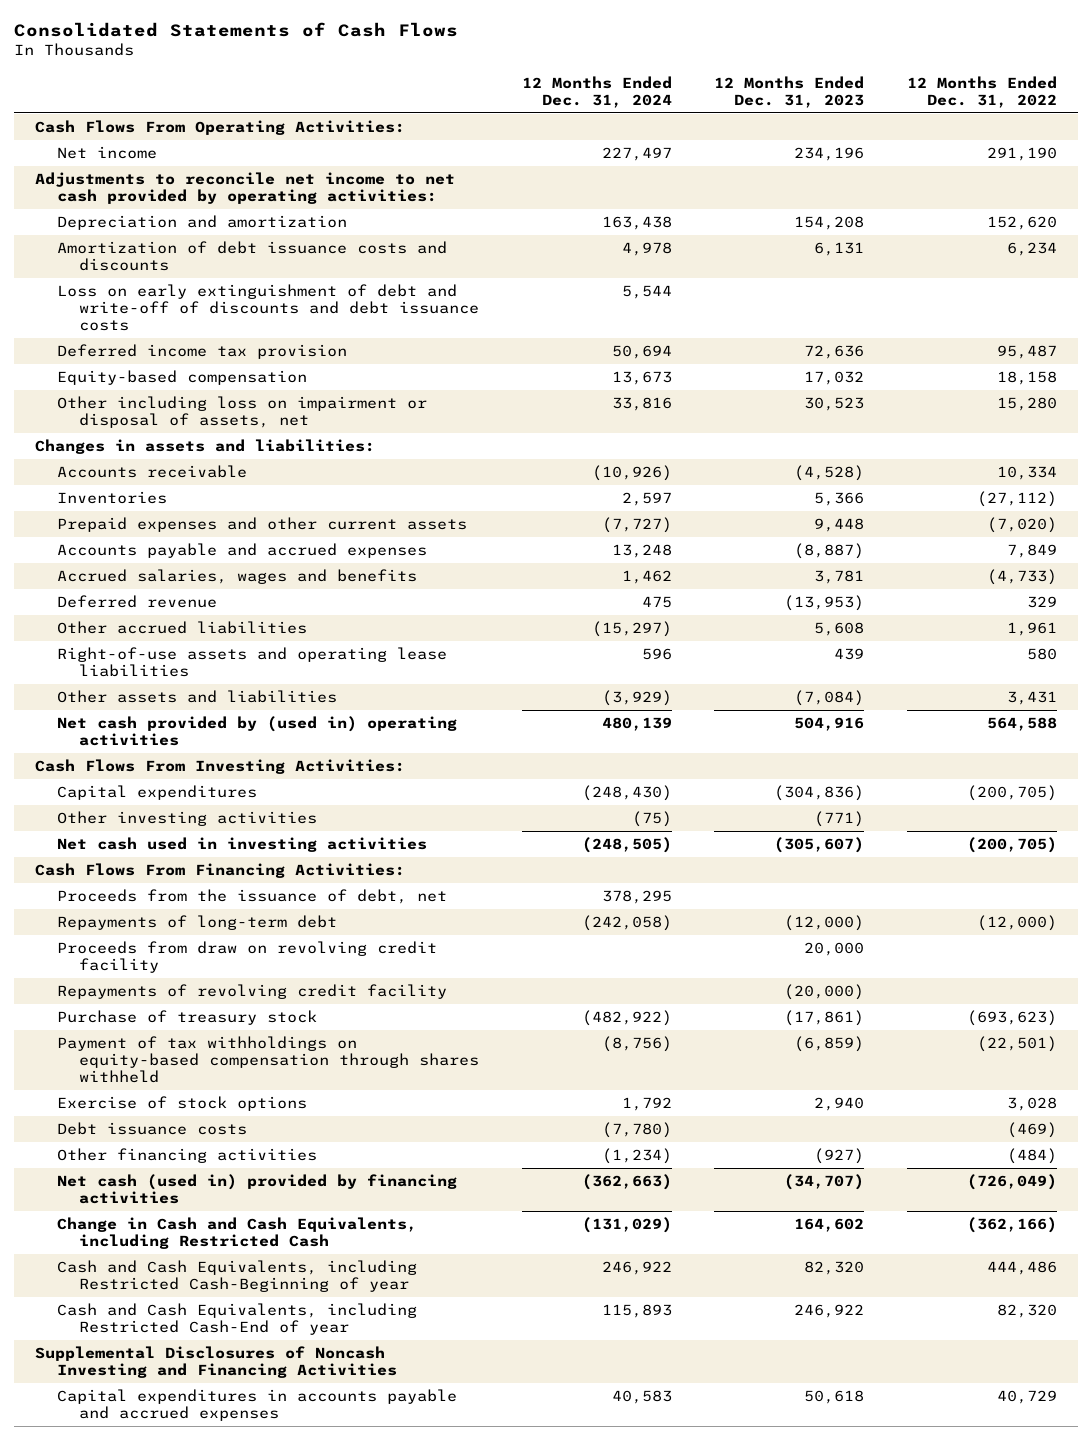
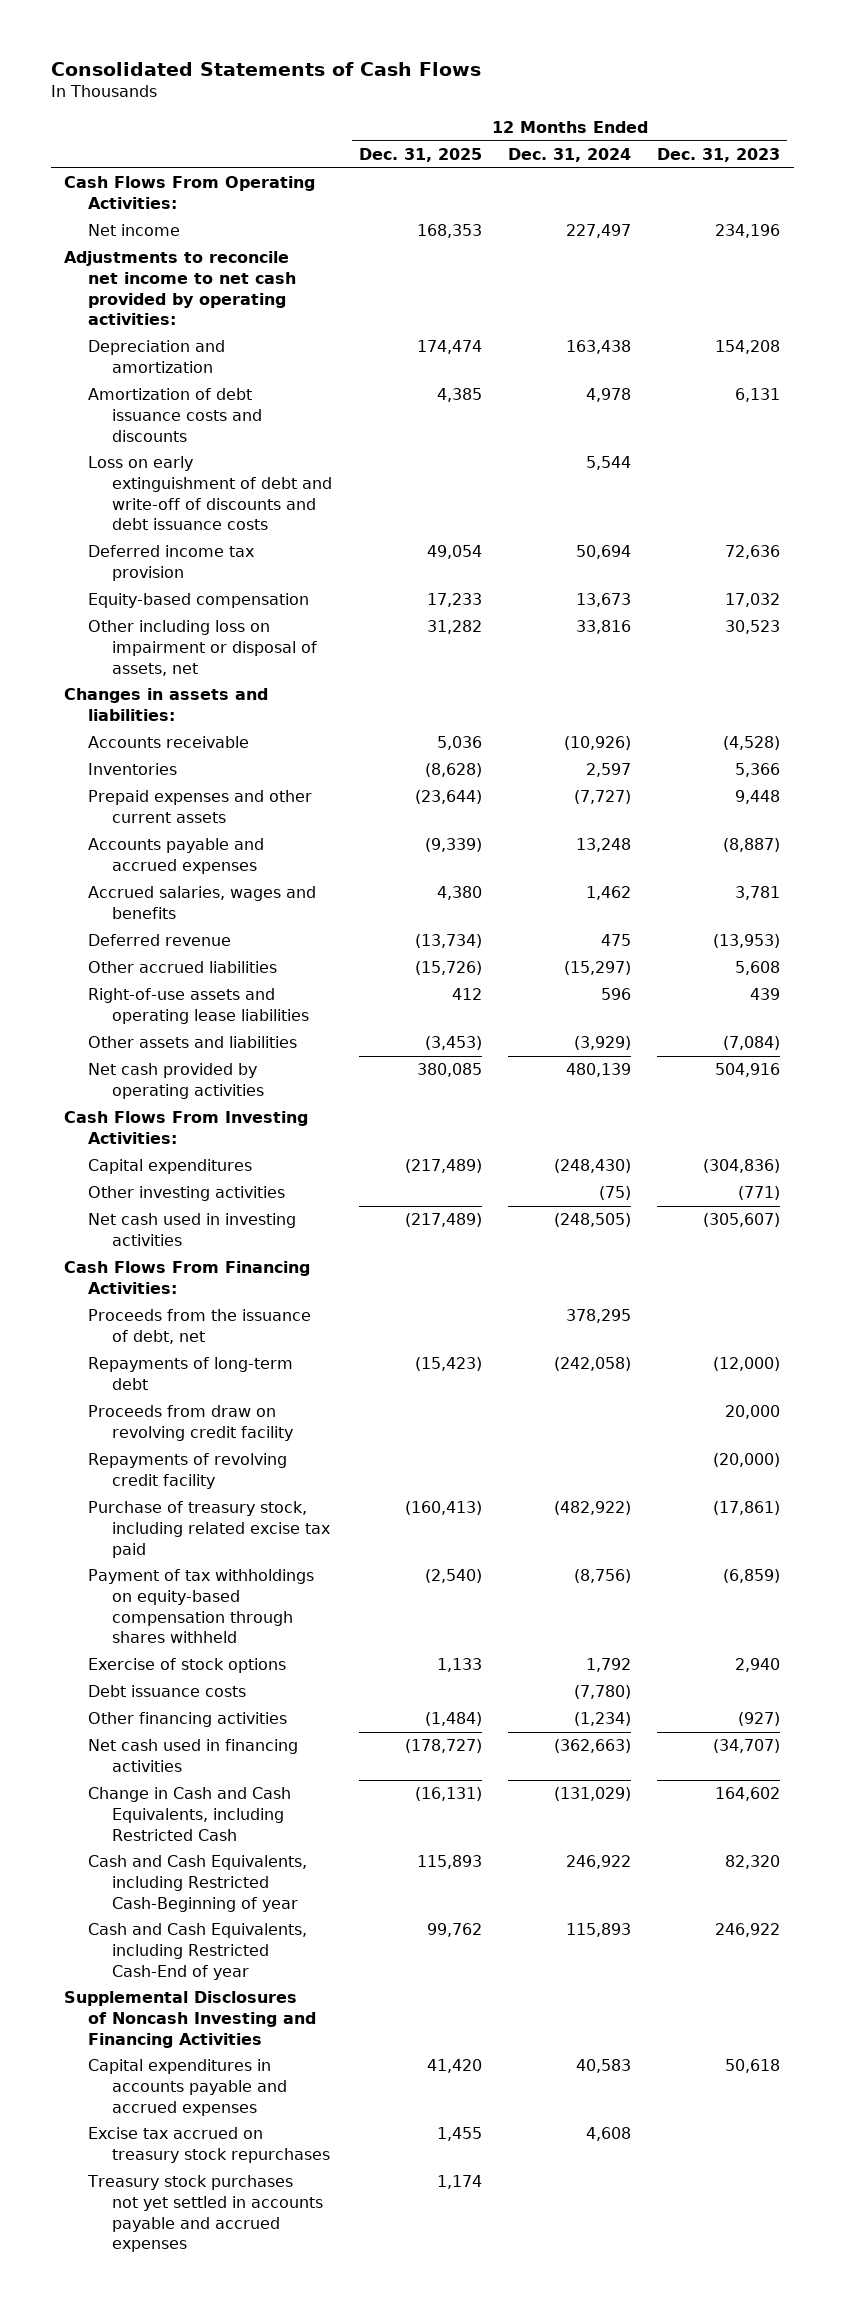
[906,76,1057,108] 12 Months Ended Dec. 31, 2022 -> none
none -> [358,148,482,163] Dec. 31, 2025
[57,716,458,746] Net cash provided by (used in) operating activities -> [88,1063,265,1100] Net cash provided by operating activities
[57,1010,318,1026] Purchase of treasury stock -> [88,1501,331,1558] Purchase of treasury stock, including related excise tax paid
[57,1174,458,1204] Net cash (used in) provided by financing activities -> [88,1739,299,1773] Net cash used in financing activities
none -> [88,2127,331,2164] Excise tax accrued on treasury stock repurchases
none -> [87,2175,324,2253] Treasury stock purchases not yet settled in accounts payable and accrued expenses

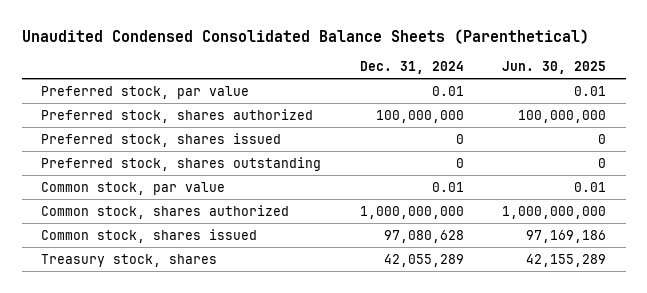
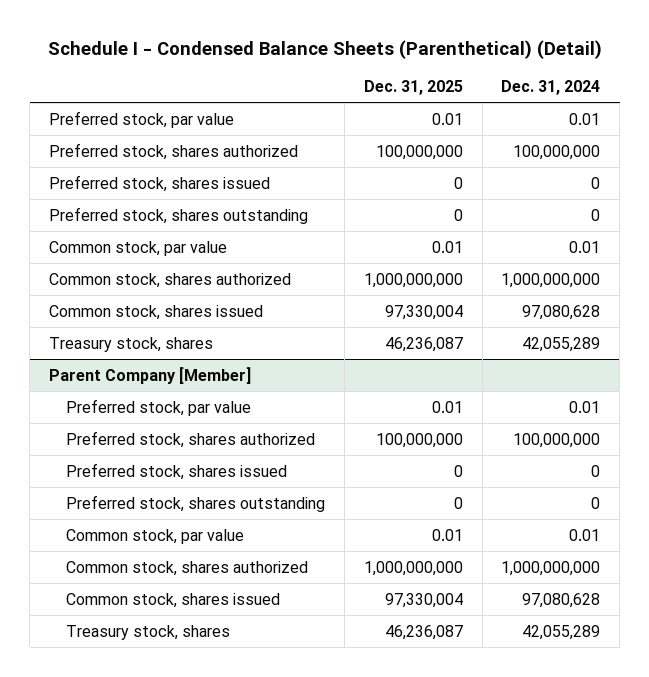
[21,28,589,44] Unaudited Condensed Consolidated Balance Sheets (Parenthetical) -> [47,39,602,59] Schedule I - Condensed Balance Sheets (Parenthetical) (Detail)
[502,61,607,75] Jun. 30, 2025 -> none
none -> [363,80,463,96] Dec. 31, 2025
none -> [49,366,252,384] Parent Company [Member]
none -> [66,398,252,416] Preferred stock, par value
none -> [66,430,316,448] Preferred stock, shares authorized
none -> [66,462,288,480] Preferred stock, shares issued
none -> [66,494,326,512] Preferred stock, shares outstanding
none -> [66,528,245,544] Common stock, par value
none -> [66,560,309,576] Common stock, shares authorized
none -> [66,592,281,608] Common stock, shares issued
none -> [66,624,231,640] Treasury stock, shares

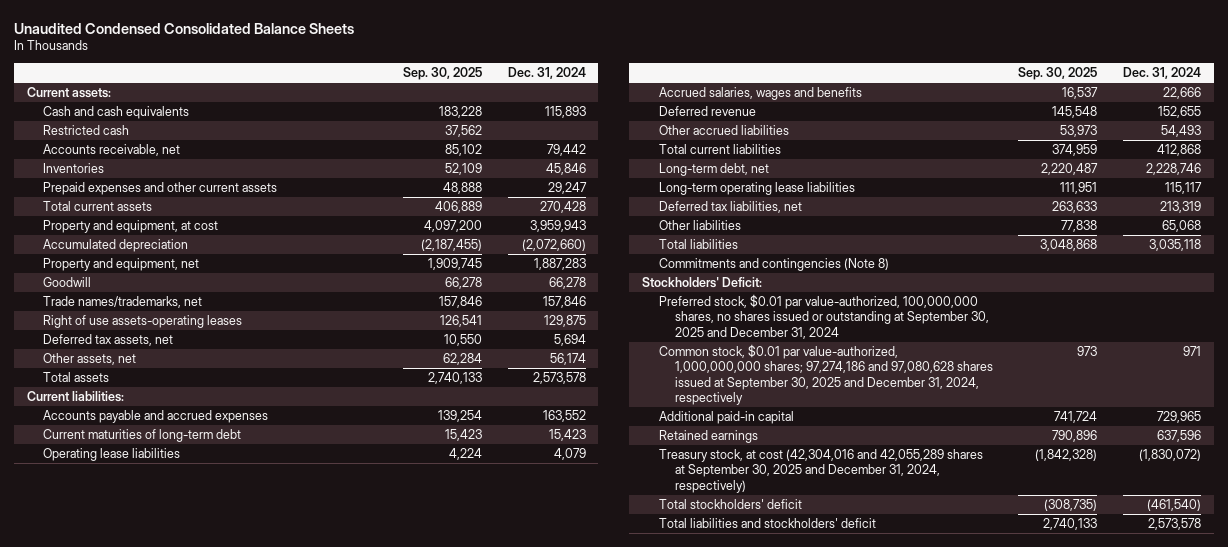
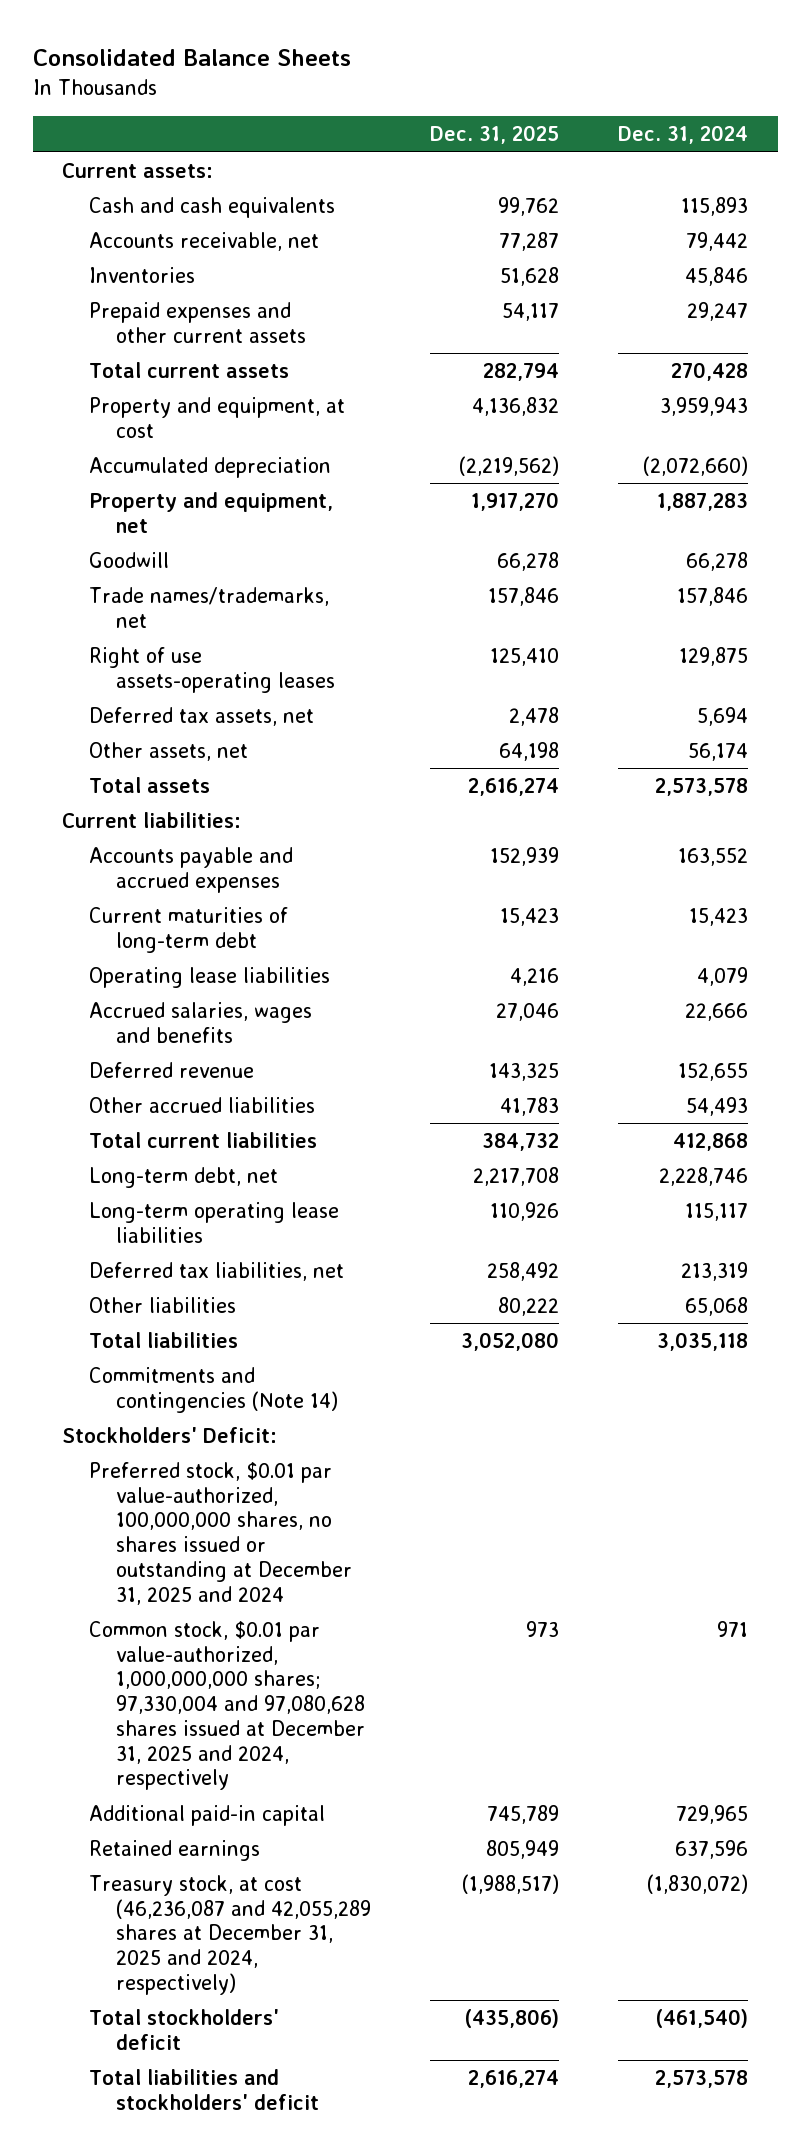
[14,22,355,34] Unaudited Condensed Consolidated Balance Sheets -> [32,49,351,67] Consolidated Balance Sheets
[403,67,483,81] Sep. 30, 2025 -> none
none -> [430,125,560,145] Dec. 31, 2025
[43,125,130,136] Restricted cash -> none
[658,258,889,272] Commitments and contingencies (Note 8) -> [89,1366,339,1413] Commitments and contingencies (Note 14)
[658,294,989,339] Preferred stock, $0.01 par value-authorized, 100,000,000 shares, no shares issued or outstanding at September 30, 2025 and December 31, 2024 -> [89,1461,353,1605] Preferred stock, $0.01 par value-authorized, 100,000,000 shares, no shares issued or outstanding at December 31, 2025 and 2024
[658,344,993,405] Common stock, $0.01 par value-authorized, 1,000,000,000 shares; 97,274,186 and 97,080,628 shares issued at September 30, 2025 and December 31, 2024, respectively -> [89,1620,366,1791] Common stock, $0.01 par value-authorized, 1,000,000,000 shares; 97,330,004 and 97,080,628 shares issued at December 31, 2025 and 2024, respectively
[658,449,983,493] Treasury stock, at cost (42,304,016 and 42,055,289 shares at September 30, 2025 and December 31, 2024, respectively) -> [89,1874,372,1995] Treasury stock, at cost (46,236,087 and 42,055,289 shares at December 31, 2025 and 2024, respectively)

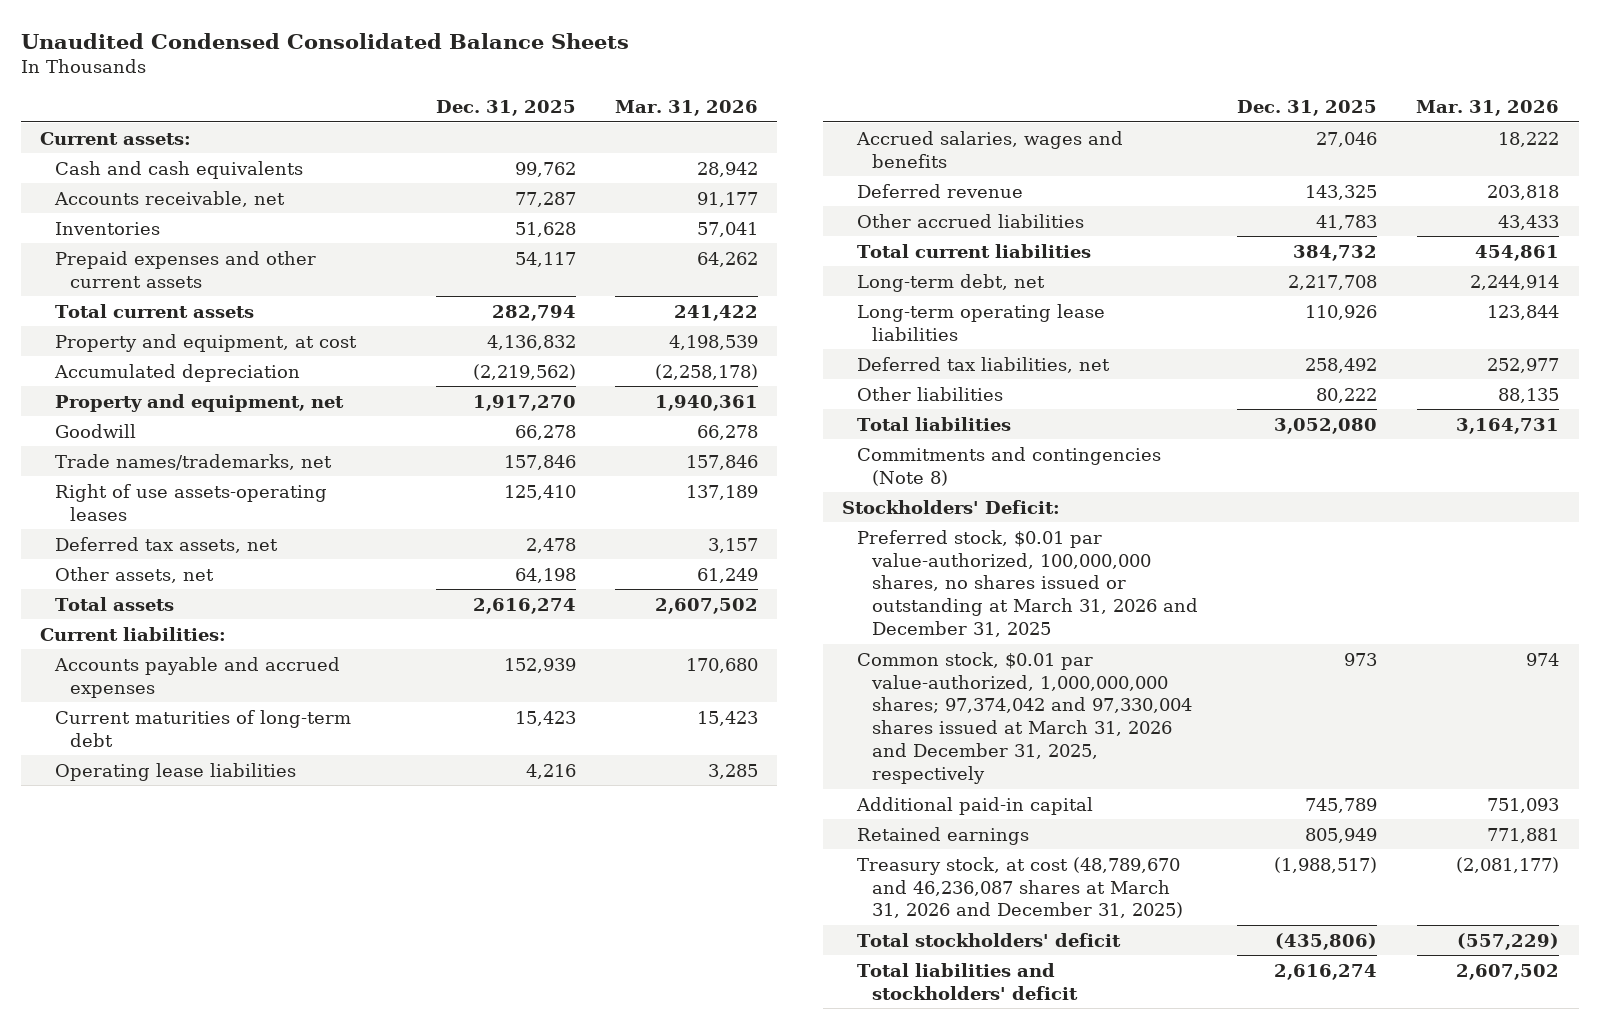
[32,49,351,67] Consolidated Balance Sheets -> [20,32,629,49] Unaudited Condensed Consolidated Balance Sheets
[618,125,749,145] Dec. 31, 2024 -> none
none -> [614,100,758,117] Mar. 31, 2026
[89,1366,339,1413] Commitments and contingencies (Note 14) -> [857,446,1162,486] Commitments and contingencies (Note 8)
[89,1461,353,1605] Preferred stock, $0.01 par value-authorized, 100,000,000 shares, no shares issued or outstanding at December 31, 2025 and 2024 -> [857,529,1199,638] Preferred stock, $0.01 par value-authorized, 100,000,000 shares, no shares issued or outstanding at March 31, 2026 and December 31, 2025
[89,1620,366,1791] Common stock, $0.01 par value-authorized, 1,000,000,000 shares; 97,330,004 and 97,080,628 shares issued at December 31, 2025 and 2024, respectively -> [857,651,1193,785] Common stock, $0.01 par value-authorized, 1,000,000,000 shares; 97,374,042 and 97,330,004 shares issued at March 31, 2026 and December 31, 2025, respectively
[89,1874,372,1995] Treasury stock, at cost (46,236,087 and 42,055,289 shares at December 31, 2025 and 2024, respectively) -> [857,856,1184,919] Treasury stock, at cost (48,789,670 and 46,236,087 shares at March 31, 2026 and December 31, 2025)

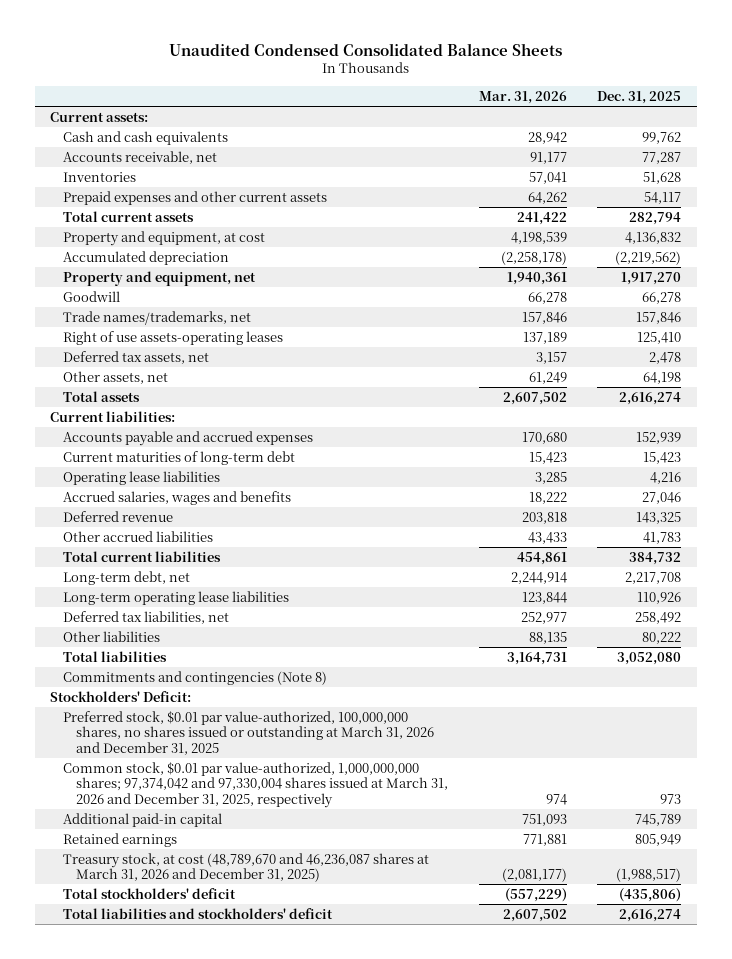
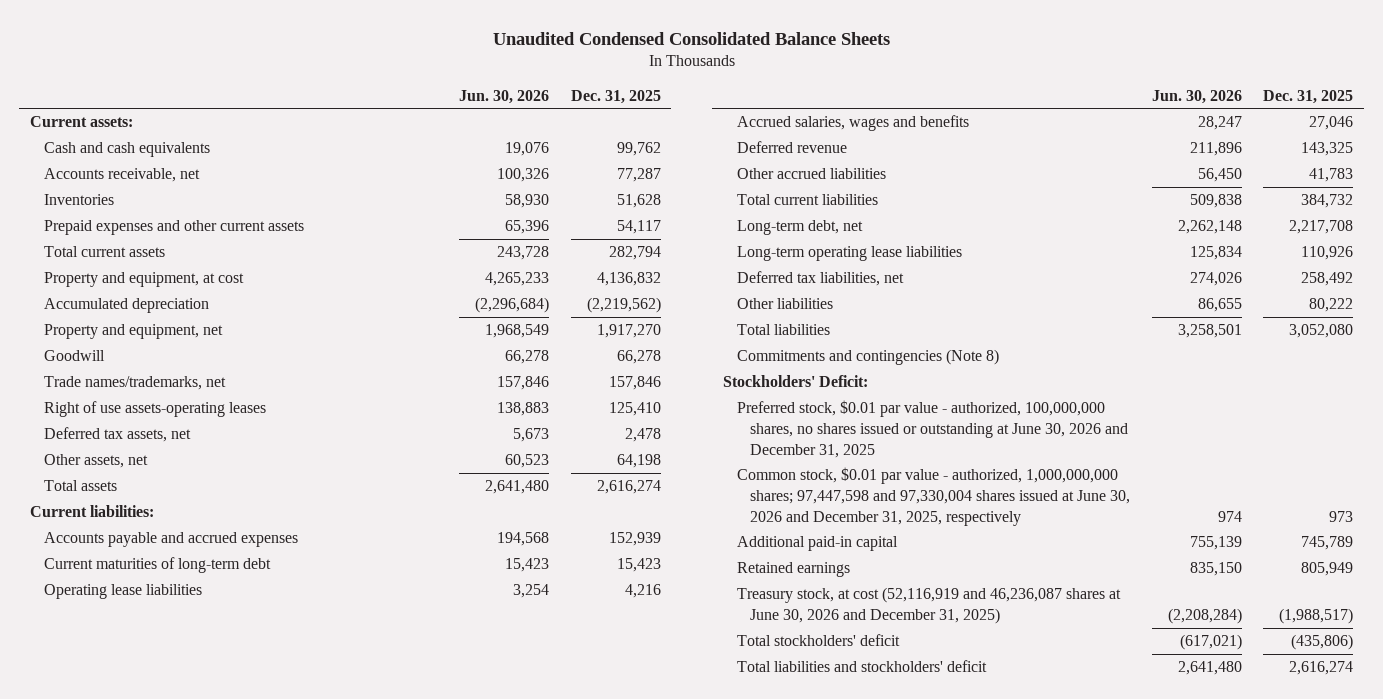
[478,91,567,105] Mar. 31, 2026 -> none
none -> [459,89,550,104] Jun. 30, 2026
[63,710,435,755] Preferred stock, $0.01 par value-authorized, 100,000,000 shares, no shares issued or outstanding at March 31, 2026 and December 31, 2025 -> [736,400,1129,458] Preferred stock, $0.01 par value - authorized, 100,000,000 shares, no shares issued or outstanding at June 30, 2026 and December 31, 2025
[63,761,449,808] Common stock, $0.01 par value-authorized, 1,000,000,000 shares; 97,374,042 and 97,330,004 shares issued at March 31, 2026 and December 31, 2025, respectively -> [736,467,1131,526] Common stock, $0.01 par value - authorized, 1,000,000,000 shares; 97,447,598 and 97,330,004 shares issued at June 30, 2026 and December 31, 2025, respectively
[63,852,430,883] Treasury stock, at cost (48,789,670 and 46,236,087 shares at March 31, 2026 and December 31, 2025) -> [736,587,1121,624] Treasury stock, at cost (52,116,919 and 46,236,087 shares at June 30, 2026 and December 31, 2025)

